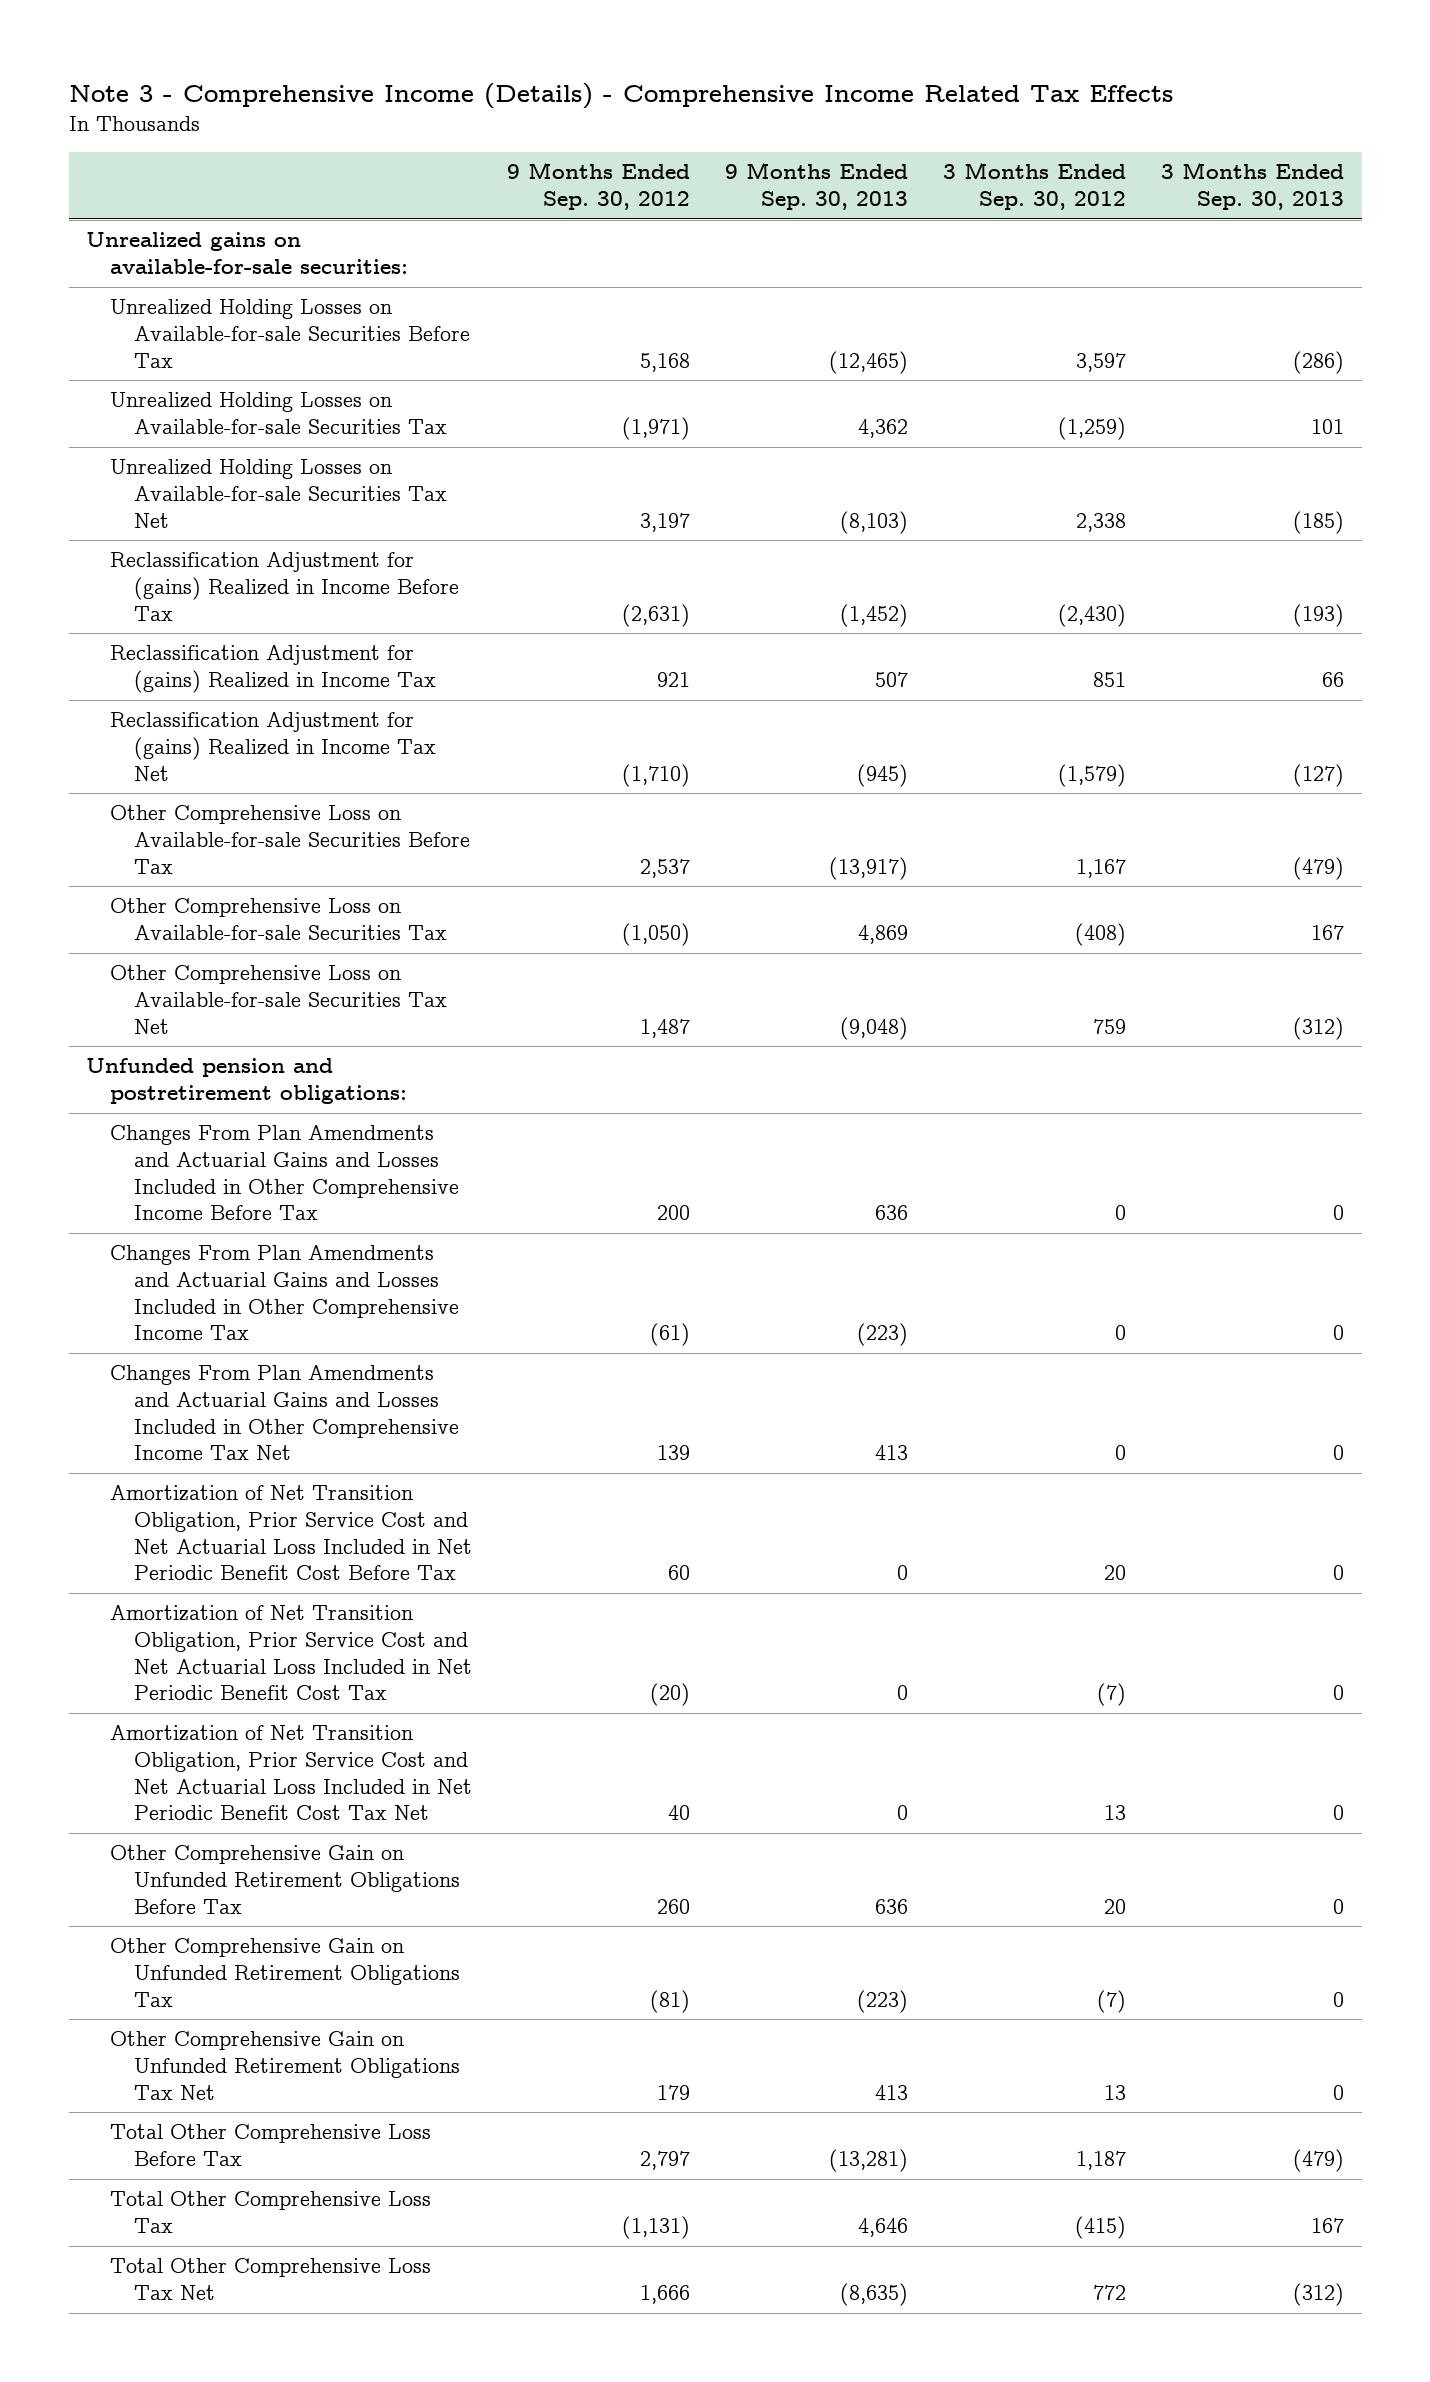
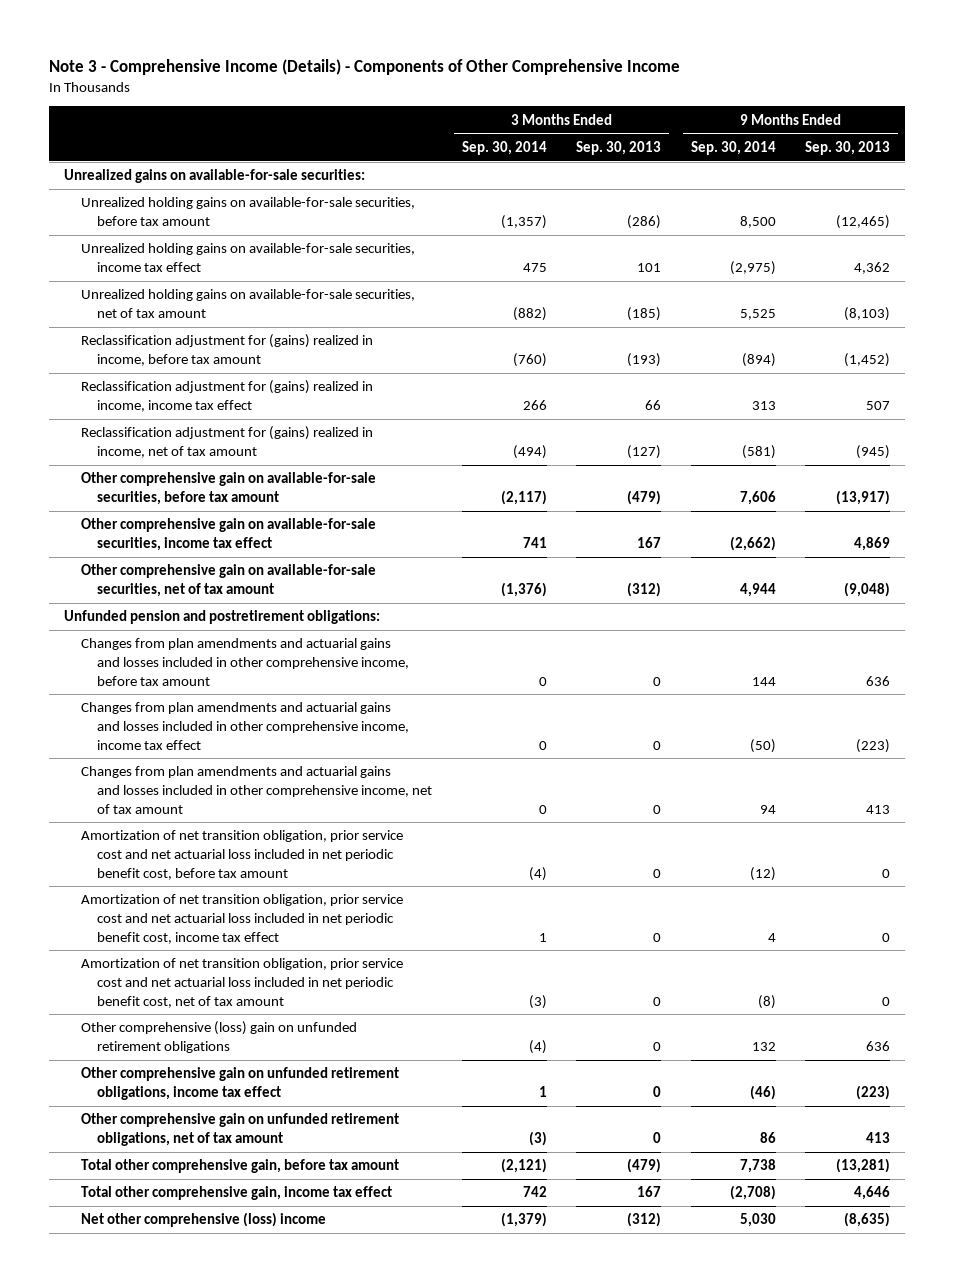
[68,82,1173,109] Note 3 - Comprehensive Income (Details) - Comprehensive Income Related Tax Effects -> [49,58,681,75] Note 3 - Comprehensive Income (Details) - Components of Other Comprehensive Income
[506,162,690,210] 9 Months Ended Sep. 30, 2012 -> none
[943,162,1127,210] 3 Months Ended Sep. 30, 2012 -> none
none -> [461,140,547,155] Sep. 30, 2014
none -> [690,140,776,155] Sep. 30, 2014
[109,299,470,368] Unrealized Holding Losses on Available-for-sale Securities Before Tax -> [80,197,415,226] Unrealized holding gains on available-for-sale securities, before tax amount
[109,392,447,435] Unrealized Holding Losses on Available-for-sale Securities Tax -> [80,243,415,272] Unrealized holding gains on available-for-sale securities, income tax effect
[109,459,447,528] Unrealized Holding Losses on Available-for-sale Securities Tax Net -> [80,289,415,318] Unrealized holding gains on available-for-sale securities, net of tax amount
[109,552,459,621] Reclassification Adjustment for (gains) Realized in Income Before Tax -> [80,334,373,366] Reclassification adjustment for (gains) realized in income, before tax amount
[109,645,436,694] Reclassification Adjustment for (gains) Realized in Income Tax -> [80,380,373,412] Reclassification adjustment for (gains) realized in income, income tax effect
[109,712,436,781] Reclassification Adjustment for (gains) Realized in Income Tax Net -> [80,426,373,458] Reclassification adjustment for (gains) realized in income, net of tax amount
[109,805,470,874] Other Comprehensive Loss on Available-for-sale Securities Before Tax -> [80,472,376,505] Other comprehensive gain on available-for-sale securities, before tax amount
[109,898,447,941] Other Comprehensive Loss on Available-for-sale Securities Tax -> [80,518,376,551] Other comprehensive gain on available-for-sale securities, income tax effect
[109,965,447,1034] Other Comprehensive Loss on Available-for-sale Securities Tax Net -> [80,564,376,597] Other comprehensive gain on available-for-sale securities, net of tax amount
[109,1125,459,1221] Changes From Plan Amendments and Actuarial Gains and Losses Included in Other Comprehensive Income Before Tax -> [80,638,410,686] Changes from plan amendments and actuarial gains and losses included in other comprehensive income, before tax amount
[109,1245,459,1341] Changes From Plan Amendments and Actuarial Gains and Losses Included in Other Comprehensive Income Tax -> [80,702,410,750] Changes from plan amendments and actuarial gains and losses included in other comprehensive income, income tax effect
[109,1365,459,1461] Changes From Plan Amendments and Actuarial Gains and Losses Included in Other Comprehensive Income Tax Net -> [80,766,433,814] Changes from plan amendments and actuarial gains and losses included in other comprehensive income, net of tax amount
[109,1485,472,1581] Amortization of Net Transition Obligation, Prior Service Cost and Net Actuarial Loss Included in Net Periodic Benefit Cost Before Tax -> [80,830,403,880] Amortization of net transition obligation, prior service cost and net actuarial loss included in net periodic benefit cost, before tax amount
[109,1605,472,1701] Amortization of Net Transition Obligation, Prior Service Cost and Net Actuarial Loss Included in Net Periodic Benefit Cost Tax -> [80,894,403,944] Amortization of net transition obligation, prior service cost and net actuarial loss included in net periodic benefit cost, income tax effect
[109,1725,472,1821] Amortization of Net Transition Obligation, Prior Service Cost and Net Actuarial Loss Included in Net Periodic Benefit Cost Tax Net -> [80,958,403,1008] Amortization of net transition obligation, prior service cost and net actuarial loss included in net periodic benefit cost, net of tax amount
[109,1845,460,1914] Other Comprehensive Gain on Unfunded Retirement Obligations Before Tax -> [80,1021,357,1053] Other comprehensive (loss) gain on unfunded retirement obligations
[109,1938,460,2007] Other Comprehensive Gain on Unfunded Retirement Obligations Tax -> [80,1067,399,1100] Other comprehensive gain on unfunded retirement obligations, income tax effect
[109,2031,460,2100] Other Comprehensive Gain on Unfunded Retirement Obligations Tax Net -> [80,1113,399,1146] Other comprehensive gain on unfunded retirement obligations, net of tax amount
[109,2124,431,2167] Total Other Comprehensive Loss Before Tax -> [80,1159,399,1174] Total other comprehensive gain, before tax amount
[109,2191,431,2234] Total Other Comprehensive Loss Tax -> [80,1186,392,1201] Total other comprehensive gain, income tax effect
[109,2258,431,2301] Total Other Comprehensive Loss Tax Net -> [80,1212,326,1228] Net other comprehensive (loss) income

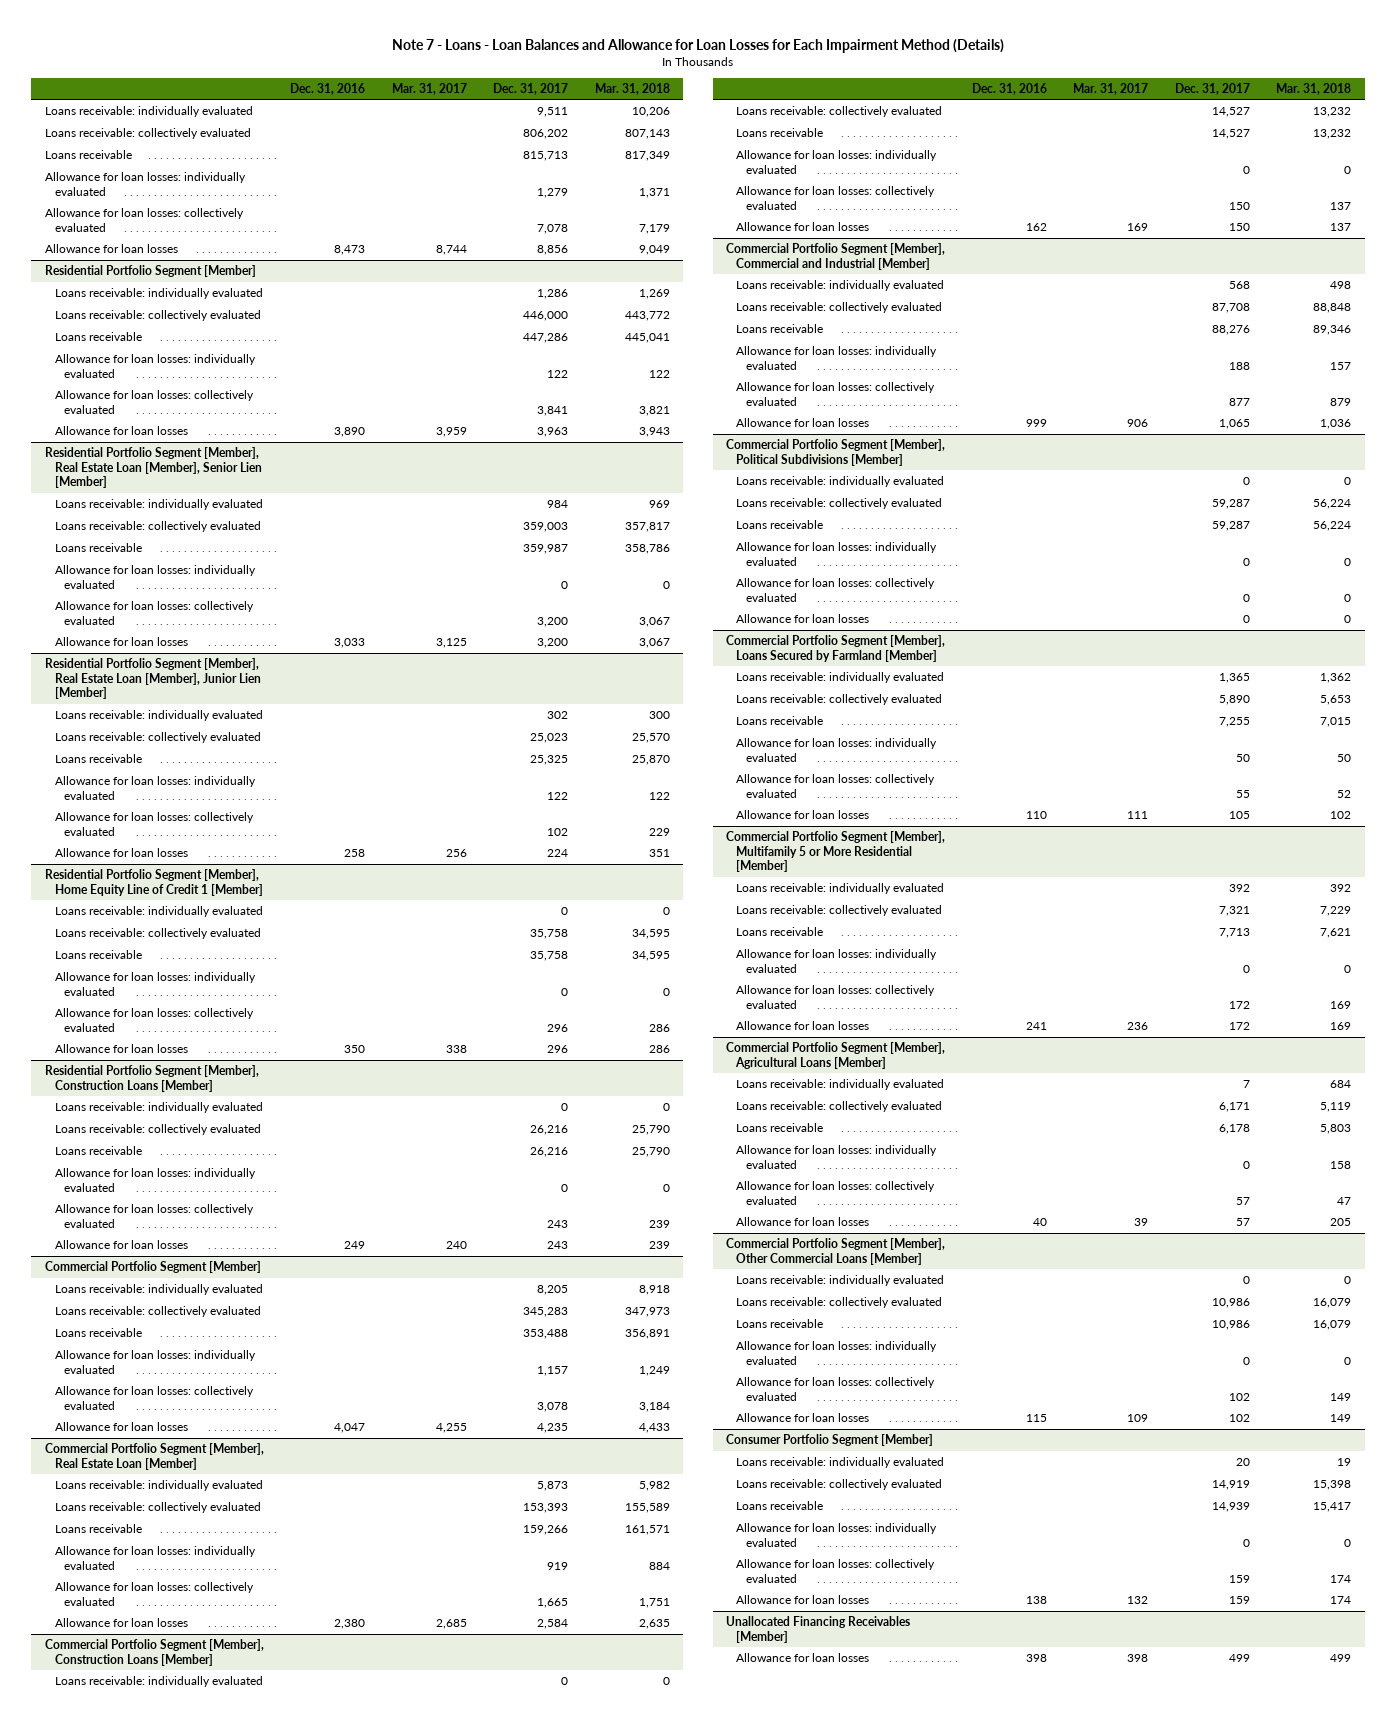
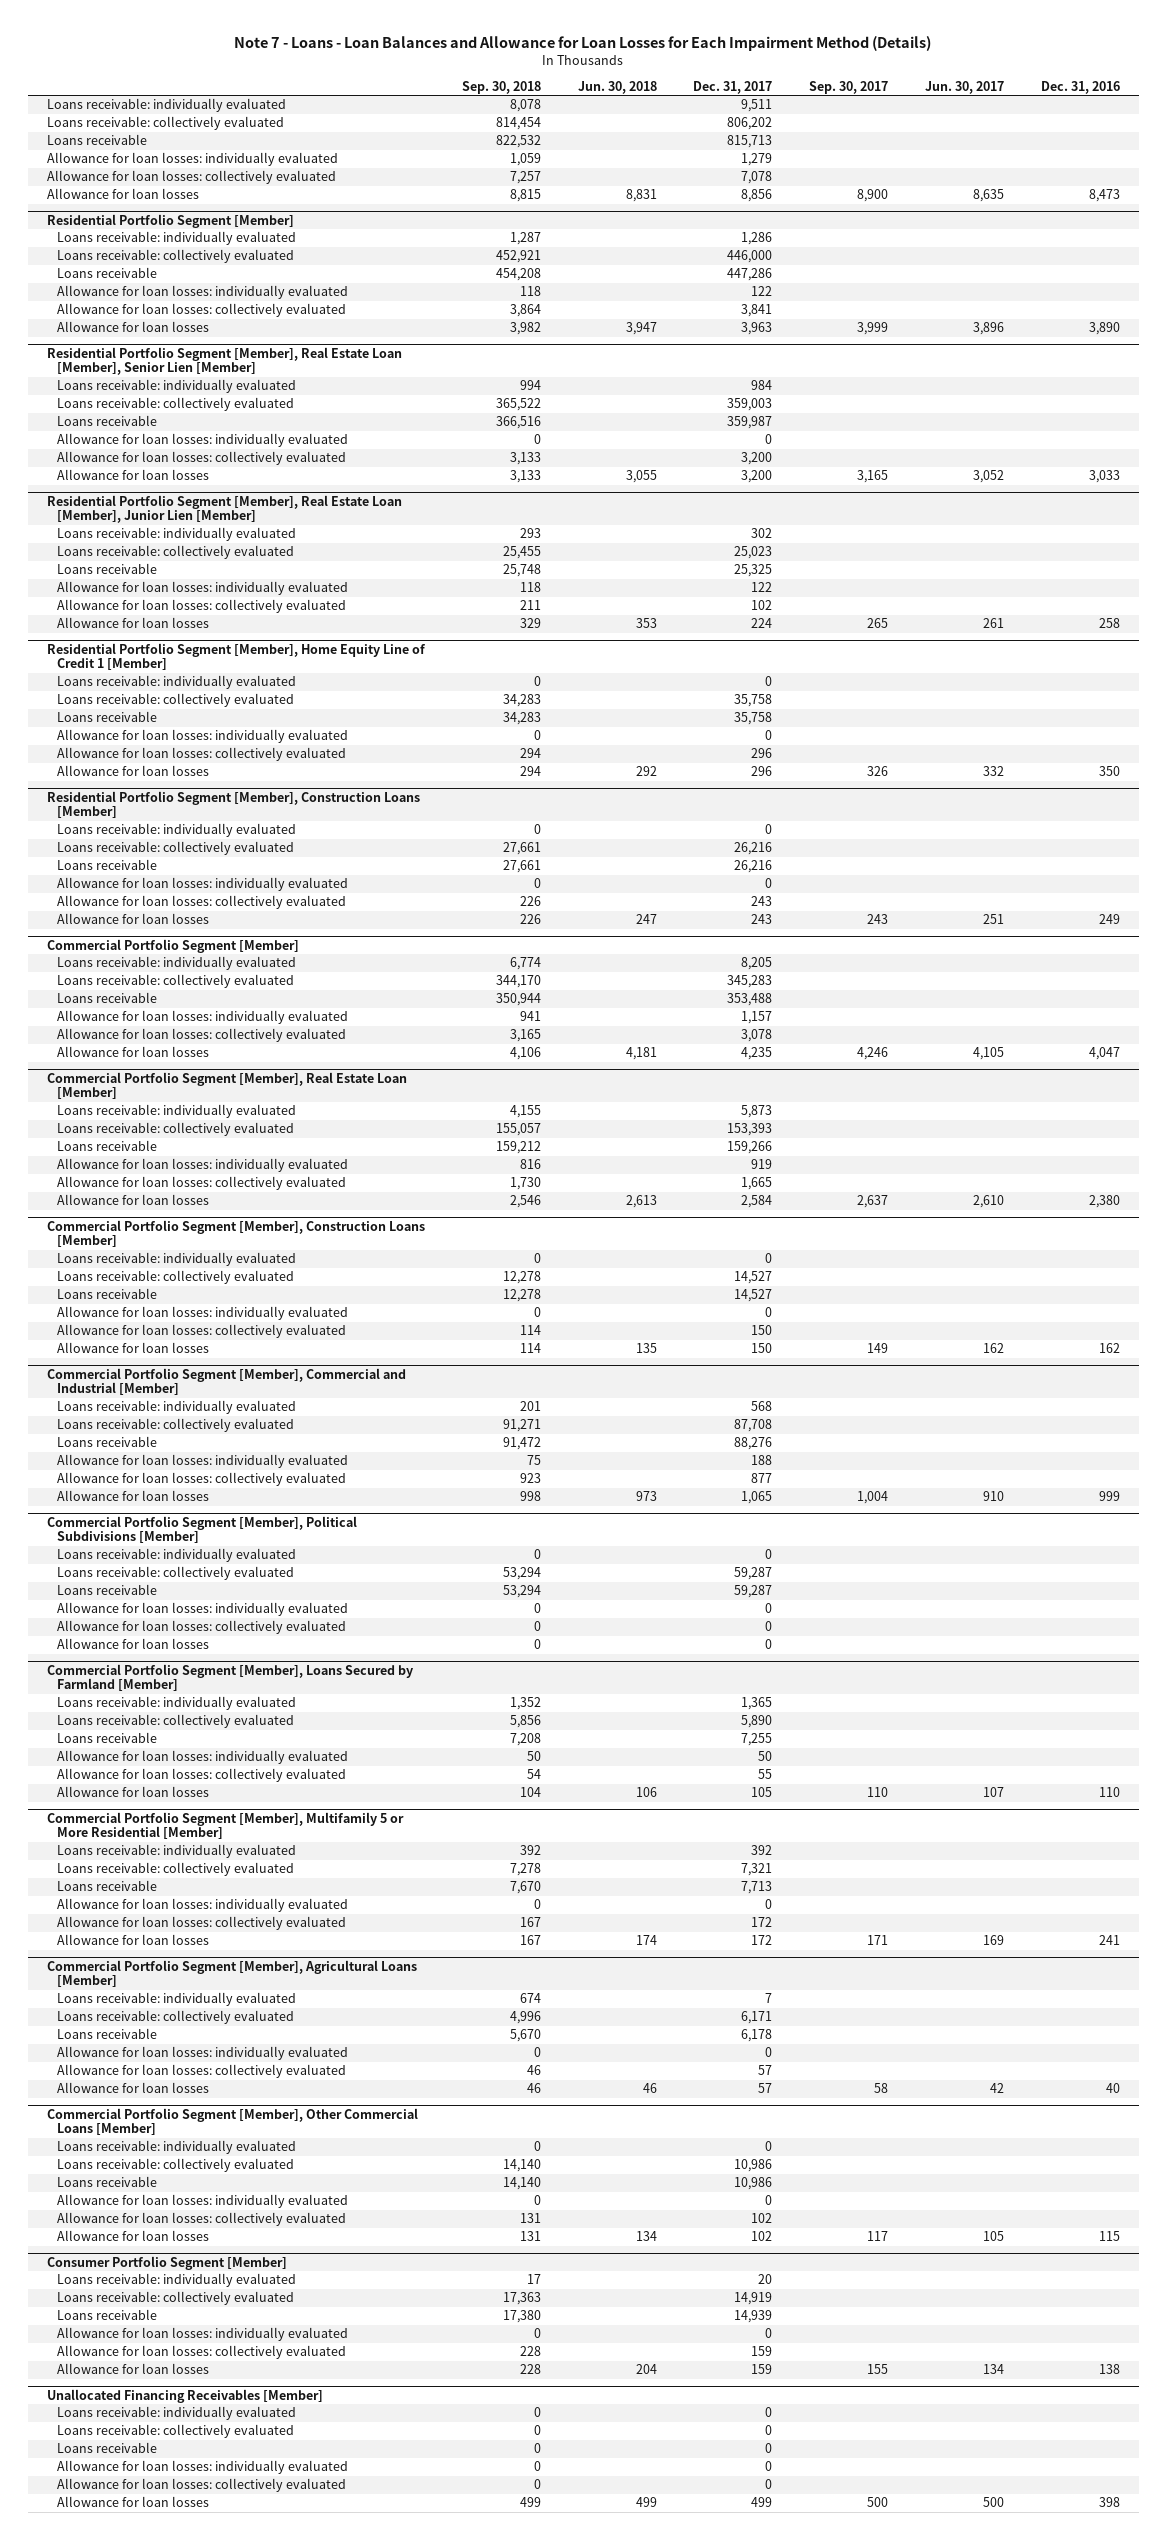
[391,82,467,95] Mar. 31, 2017 -> none
[594,82,670,95] Mar. 31, 2018 -> none
none -> [461,80,541,94] Sep. 30, 2018
none -> [577,80,657,94] Jun. 30, 2018
none -> [809,80,889,94] Sep. 30, 2017
none -> [925,80,1005,94] Jun. 30, 2017
none -> [56,2406,296,2421] Loans receivable: individually evaluated
none -> [56,2424,294,2439] Loans receivable: collectively evaluated
none -> [56,2442,157,2454] Loans receivable
none -> [56,2460,348,2475] Allowance for loan losses: individually evaluated
none -> [56,2478,346,2493] Allowance for loan losses: collectively evaluated

